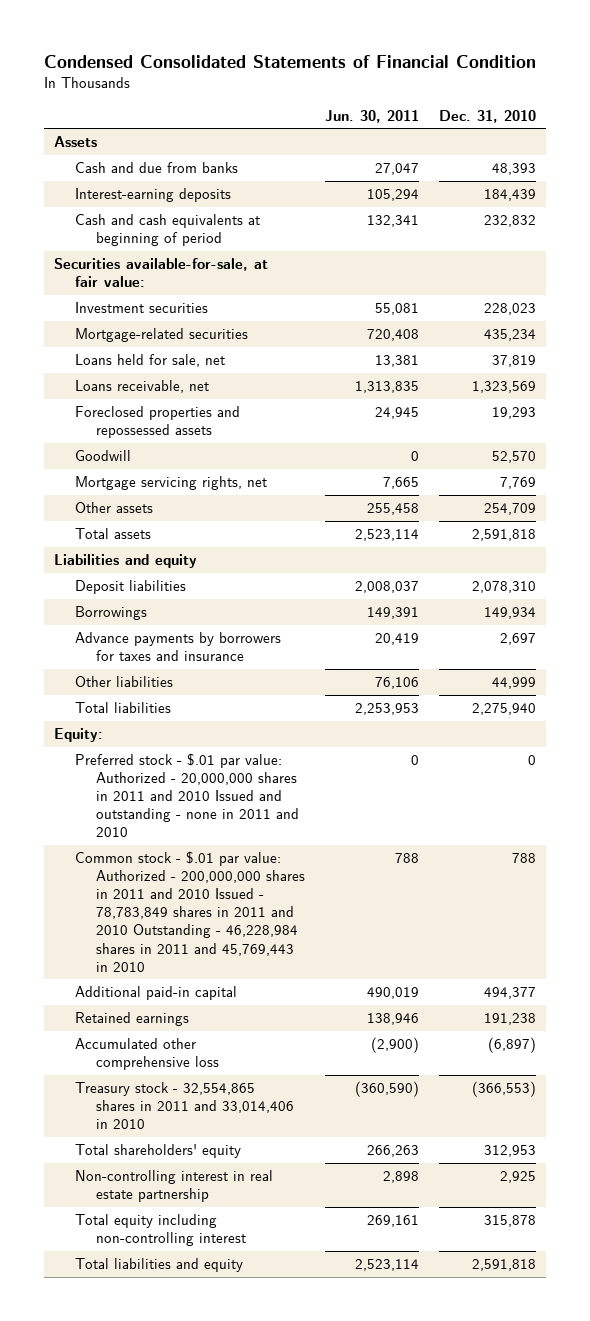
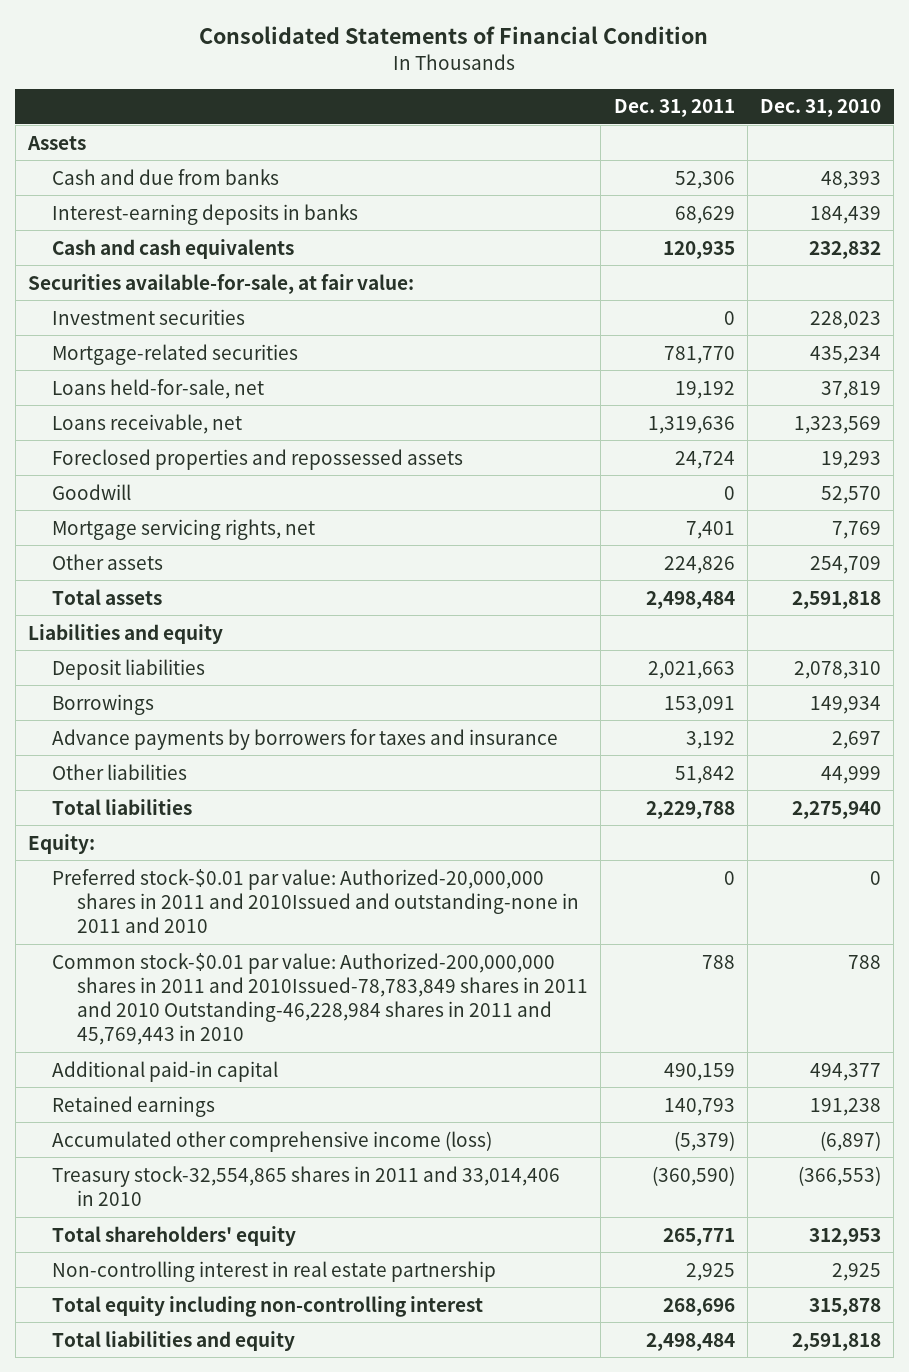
[44,54,537,68] Condensed Consolidated Statements of Financial Condition -> [199,26,709,45] Consolidated Statements of Financial Condition
[325,109,420,123] Jun. 30, 2011 -> none
none -> [613,99,735,118] Dec. 31, 2011
[75,188,232,203] Interest-earning deposits -> [52,203,359,225] Interest-earning deposits in banks
[75,214,261,247] Cash and cash equivalents at beginning of period -> [52,238,295,259] Cash and cash equivalents
[75,354,226,368] Loans held for sale, net -> [52,378,265,399] Loans held-for-sale, net
[75,753,300,838] Preferred stock - $.01 par value: Authorized - 20,000,000 shares in 2011 and 2010 Issued and outstanding - none in 2011 and 2010 -> [52,868,580,934] Preferred stock-$0.01 par value: Authorized-20,000,000 shares in 2011 and 2010Issued and outstanding-none in 2011 and 2010
[75,851,306,972] Common stock - $.01 par value: Authorized - 200,000,000 shares in 2011 and 2010 Issued - 78,783,849 shares in 2011 and 2010 Outstanding - 46,228,984 shares in 2011 and 45,769,443 in 2010 -> [52,952,589,1046] Common stock-$0.01 par value: Authorized-200,000,000 shares in 2011 and 2010Issued-78,783,849 shares in 2011 and 2010 Outstanding-46,228,984 shares in 2011 and 45,769,443 in 2010
[75,1038,220,1071] Accumulated other comprehensive loss -> [52,1130,493,1152] Accumulated other comprehensive income (loss)
[75,1082,295,1130] Treasury stock - 32,554,865 shares in 2011 and 33,014,406 in 2010 -> [52,1165,561,1206] Treasury stock-32,554,865 shares in 2011 and 33,014,406 in 2010

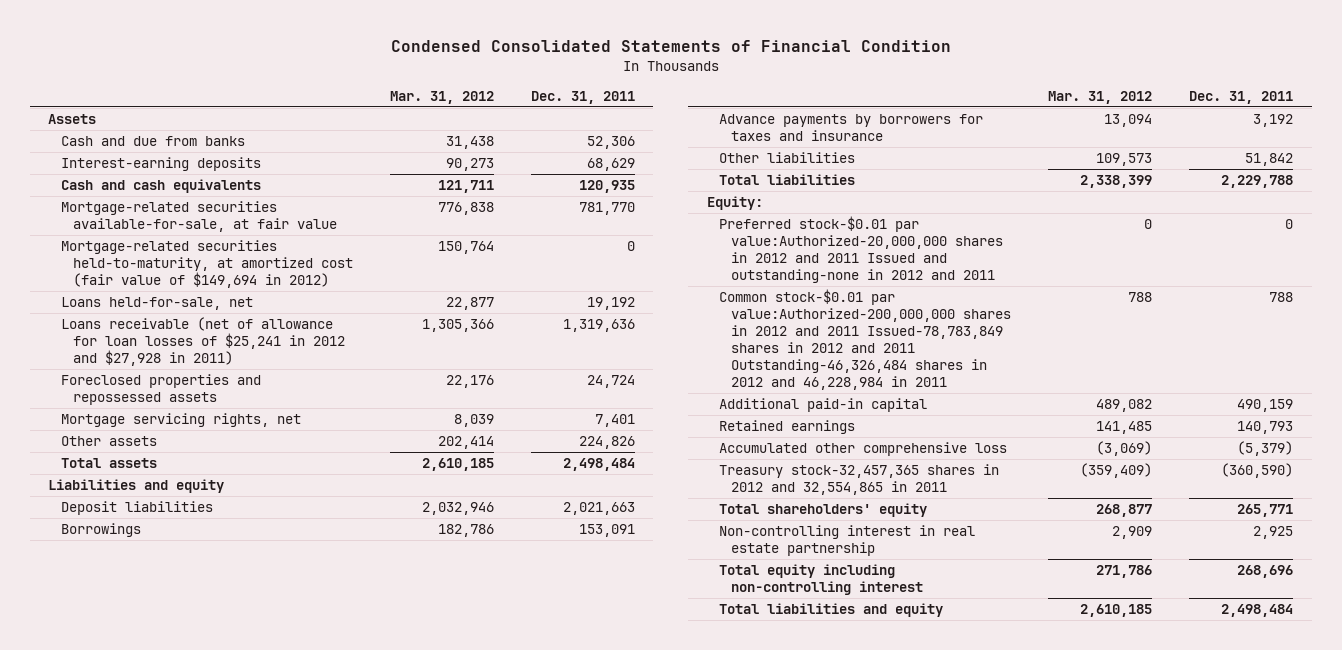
[199,26,709,45] Consolidated Statements of Financial Condition -> [390,39,951,52] Condensed Consolidated Statements of Financial Condition
[760,99,882,118] Dec. 31, 2010 -> none
none -> [389,90,494,104] Mar. 31, 2012
[52,203,359,225] Interest-earning deposits in banks -> [60,157,261,172] Interest-earning deposits
[27,273,414,294] Securities available-for-sale, at fair value: -> none
[52,308,246,325] Investment securities -> none
[52,343,299,365] Mortgage-related securities -> [60,201,337,232] Mortgage-related securities available-for-sale, at fair value
none -> [60,240,353,288] Mortgage-related securities held-to-maturity, at amortized cost (fair value of $149,694 in 2012)
[52,413,243,434] Loans receivable, net -> [60,317,345,366] Loans receivable (net of allowance for loan losses of $25,241 in 2012 and $27,928 in 2011)
[52,483,132,500] Goodwill -> none
[52,868,580,934] Preferred stock-$0.01 par value: Authorized-20,000,000 shares in 2011 and 2010Issued and outstanding-none in 2011 and 2010 -> [719,216,1004,283] Preferred stock-$0.01 par value:Authorized-20,000,000 shares in 2012 and 2011 Issued and outstanding-none in 2012 and 2011
[52,952,589,1046] Common stock-$0.01 par value: Authorized-200,000,000 shares in 2011 and 2010Issued-78,783,849 shares in 2011 and 2010 Outstanding-46,228,984 shares in 2011 and 45,769,443 in 2010 -> [719,289,1012,390] Common stock-$0.01 par value:Authorized-200,000,000 shares in 2012 and 2011 Issued-78,783,849 shares in 2012 and 2011 Outstanding-46,326,484 shares in 2012 and 46,228,984 in 2011
[52,1130,493,1152] Accumulated other comprehensive income (loss) -> [719,442,1008,457] Accumulated other comprehensive loss
[52,1165,561,1206] Treasury stock-32,554,865 shares in 2011 and 33,014,406 in 2010 -> [719,464,1000,495] Treasury stock-32,457,365 shares in 2012 and 32,554,865 in 2011

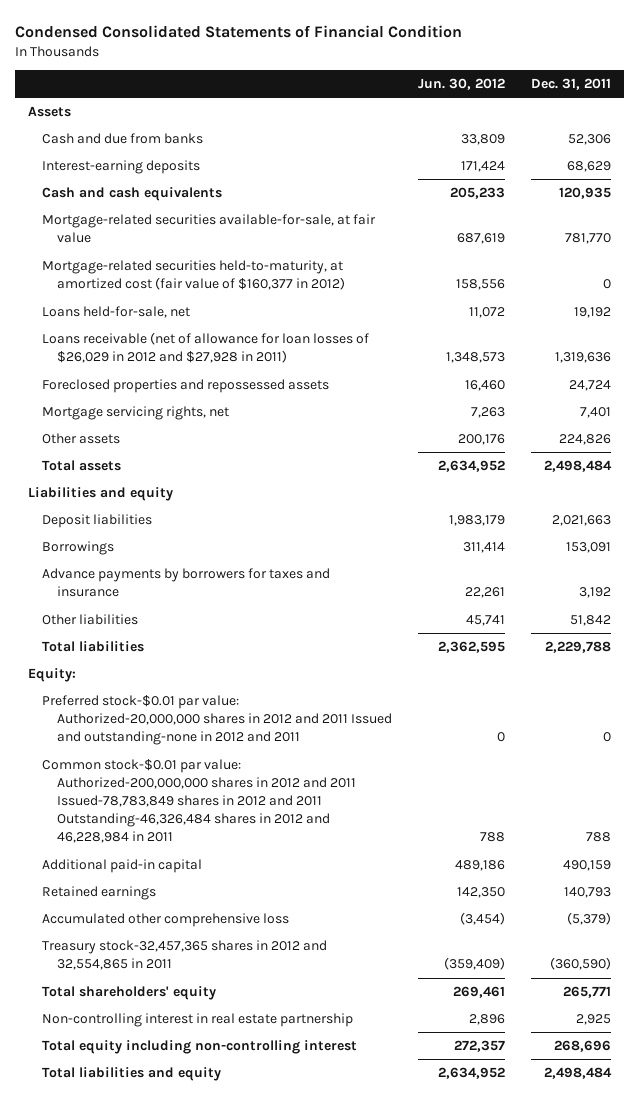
[389,90,494,104] Mar. 31, 2012 -> none
none -> [417,77,505,90] Jun. 30, 2012
[60,240,353,288] Mortgage-related securities held-to-maturity, at amortized cost (fair value of $149,694 in 2012) -> [42,260,345,291] Mortgage-related securities held-to-maturity, at amortized cost (fair value of $160,377 in 2012)
[60,317,345,366] Loans receivable (net of allowance for loan losses of $25,241 in 2012 and $27,928 in 2011) -> [42,332,370,364] Loans receivable (net of allowance for loan losses of $26,029 in 2012 and $27,928 in 2011)
[719,216,1004,283] Preferred stock-$0.01 par value:Authorized-20,000,000 shares in 2012 and 2011 Issued and outstanding-none in 2012 and 2011 -> [42,695,392,746] Preferred stock-$0.01 par value: Authorized-20,000,000 shares in 2012 and 2011 Issued and outstanding-none in 2012 and 2011
[719,289,1012,390] Common stock-$0.01 par value:Authorized-200,000,000 shares in 2012 and 2011 Issued-78,783,849 shares in 2012 and 2011 Outstanding-46,326,484 shares in 2012 and 46,228,984 in 2011 -> [42,759,356,844] Common stock-$0.01 par value: Authorized-200,000,000 shares in 2012 and 2011 Issued-78,783,849 shares in 2012 and 2011 Outstanding-46,326,484 shares in 2012 and 46,228,984 in 2011

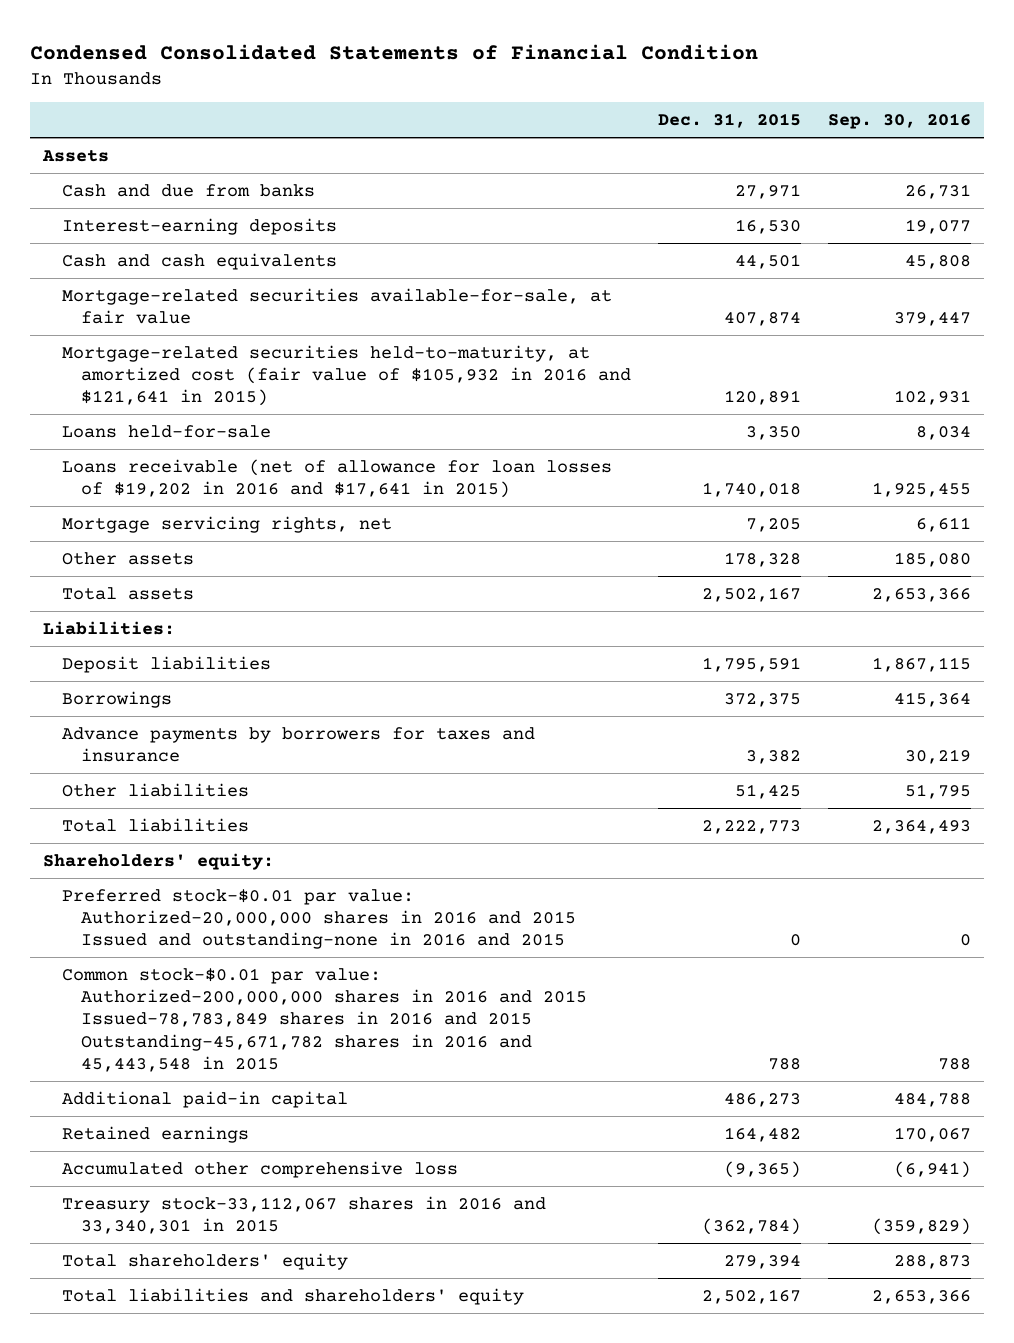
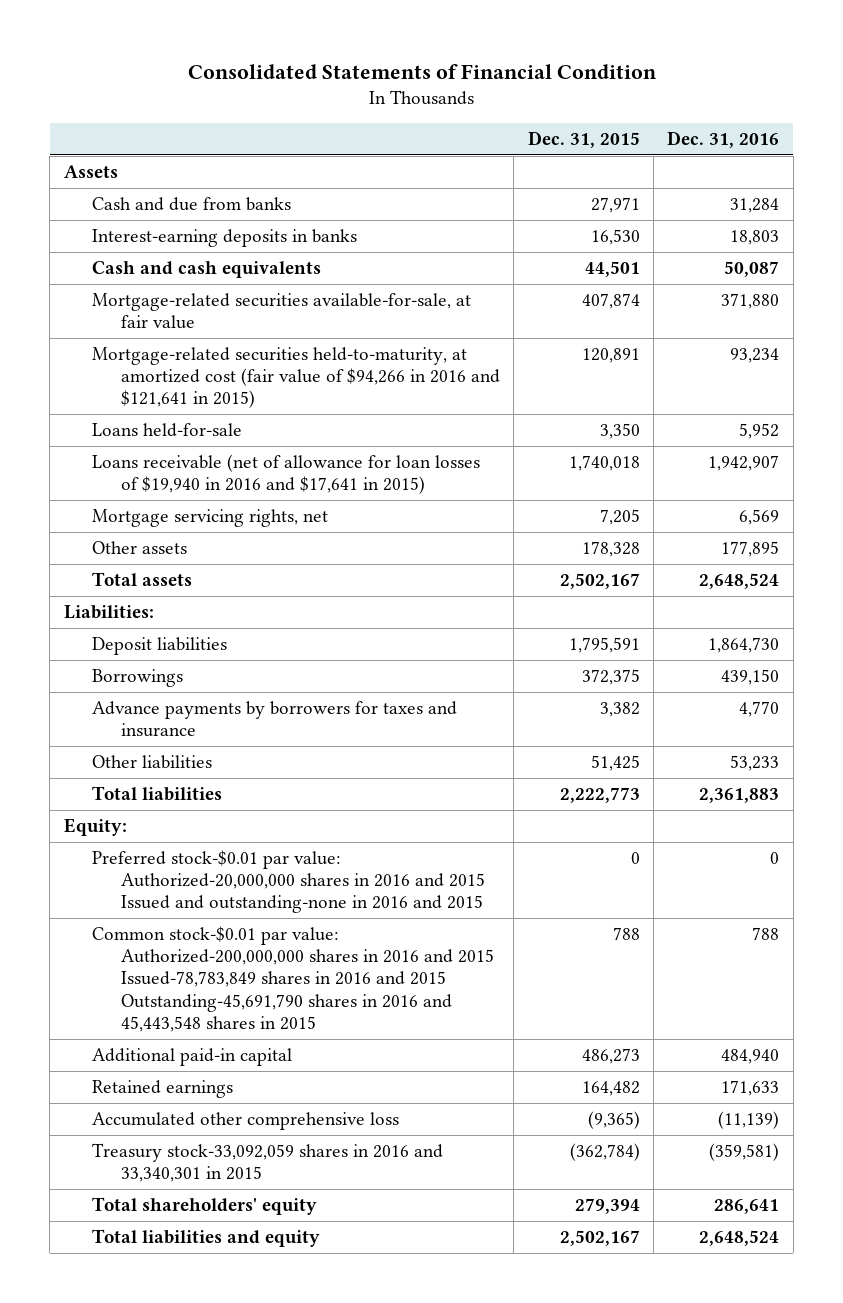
[29,43,758,60] Condensed Consolidated Statements of Financial Condition -> [187,64,657,80] Consolidated Statements of Financial Condition
[827,113,971,130] Sep. 30, 2016 -> none
none -> [667,131,780,149] Dec. 31, 2016
[62,217,338,235] Interest-earning deposits -> [92,229,358,248] Interest-earning deposits in banks
[62,344,632,407] Mortgage-related securities held-to-maturity, at amortized cost (fair value of $105,932 in 2016 and $121,641 in 2015) -> [92,347,500,409] Mortgage-related securities held-to-maturity, at amortized cost (fair value of $94,266 in 2016 and $121,641 in 2015)
[62,458,613,499] Loans receivable (net of allowance for loan losses of $19,202 in 2016 and $17,641 in 2015) -> [92,454,481,495] Loans receivable (net of allowance for loan losses of $19,940 in 2016 and $17,641 in 2015)
[43,852,275,870] Shareholders' equity: -> [63,818,127,837] Equity:
[62,967,588,1073] Common stock-$0.01 par value: Authorized-200,000,000 shares in 2016 and 2015 Issued-78,783,849 shares in 2016 and 2015 Outstanding-45,671,782 shares in 2016 and 45,443,548 in 2015 -> [92,926,494,1032] Common stock-$0.01 par value: Authorized-200,000,000 shares in 2016 and 2015 Issued-78,783,849 shares in 2016 and 2015 Outstanding-45,691,790 shares in 2016 and 45,443,548 shares in 2015
[62,1195,547,1235] Treasury stock-33,112,067 shares in 2016 and 33,340,301 in 2015 -> [92,1143,444,1183] Treasury stock-33,092,059 shares in 2016 and 33,340,301 in 2015
[62,1287,525,1305] Total liabilities and shareholders' equity -> [92,1229,321,1248] Total liabilities and equity

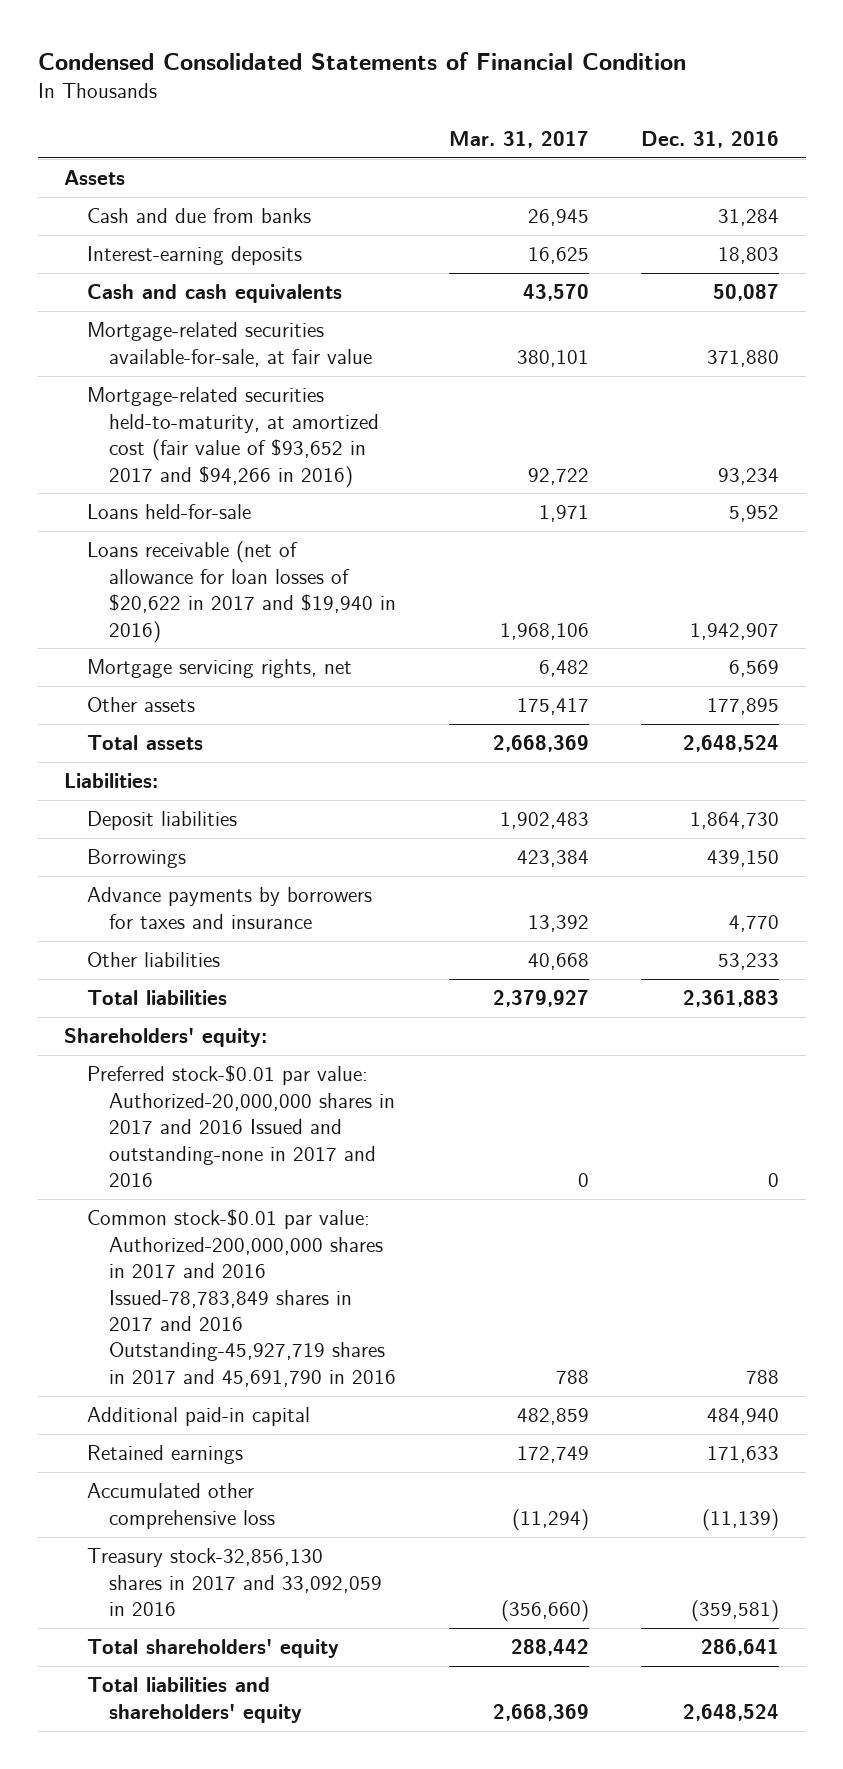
[187,64,657,80] Consolidated Statements of Financial Condition -> [37,52,686,71] Condensed Consolidated Statements of Financial Condition
[527,131,640,149] Dec. 31, 2015 -> none
none -> [448,130,589,148] Mar. 31, 2017
[92,229,358,248] Interest-earning deposits in banks -> [86,246,302,266] Interest-earning deposits
[92,347,500,409] Mortgage-related securities held-to-maturity, at amortized cost (fair value of $94,266 in 2016 and $121,641 in 2015) -> [86,387,380,488] Mortgage-related securities held-to-maturity, at amortized cost (fair value of $93,652 in 2017 and $94,266 in 2016)
[92,454,481,495] Loans receivable (net of allowance for loan losses of $19,940 in 2016 and $17,641 in 2015) -> [86,541,397,643] Loans receivable (net of allowance for loan losses of $20,622 in 2017 and $19,940 in 2016)
[63,818,127,837] Equity: -> [63,1028,267,1048] Shareholders' equity:
[92,850,485,914] Preferred stock-$0.01 par value: Authorized-20,000,000 shares in 2016 and 2015 Issued and outstanding-none in 2016 and 2015 -> [86,1065,396,1188] Preferred stock-$0.01 par value: Authorized-20,000,000 shares in 2017 and 2016 Issued and outstanding-none in 2017 and 2016
[92,926,494,1032] Common stock-$0.01 par value: Authorized-200,000,000 shares in 2016 and 2015 Issued-78,783,849 shares in 2016 and 2015 Outstanding-45,691,790 shares in 2016 and 45,443,548 shares in 2015 -> [86,1209,397,1387] Common stock-$0.01 par value: Authorized-200,000,000 shares in 2017 and 2016 Issued-78,783,849 shares in 2017 and 2016 Outstanding-45,927,719 shares in 2017 and 45,691,790 in 2016
[92,1143,444,1183] Treasury stock-33,092,059 shares in 2016 and 33,340,301 in 2015 -> [86,1548,383,1617] Treasury stock-32,856,130 shares in 2017 and 33,092,059 in 2016
[92,1229,321,1248] Total liabilities and equity -> [86,1677,303,1723] Total liabilities and shareholders' equity

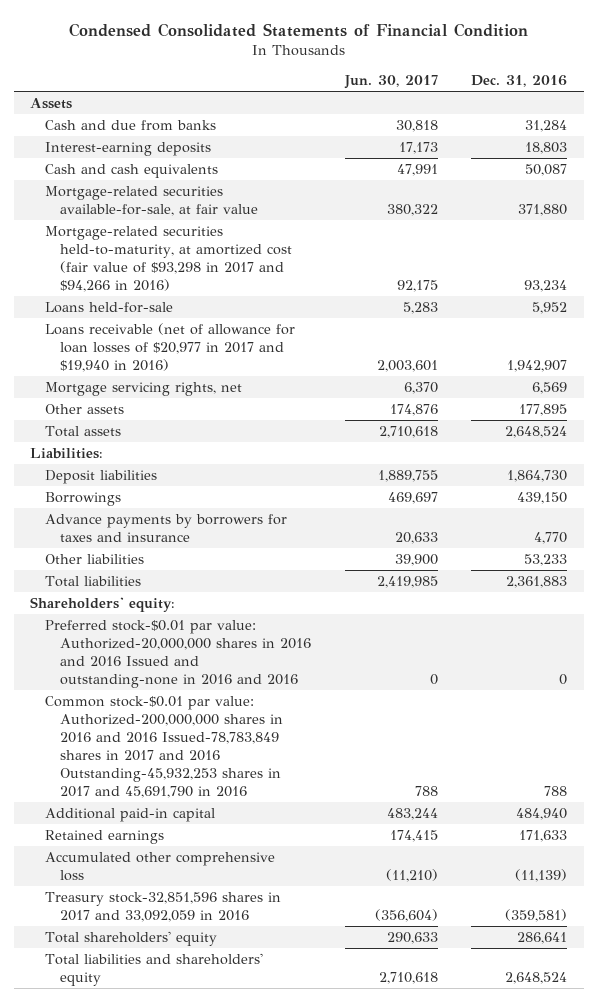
[448,130,589,148] Mar. 31, 2017 -> none
none -> [343,75,438,90] Jun. 30, 2017
[86,387,380,488] Mortgage-related securities held-to-maturity, at amortized cost (fair value of $93,652 in 2017 and $94,266 in 2016) -> [45,225,293,292] Mortgage-related securities held-to-maturity, at amortized cost (fair value of $93,298 in 2017 and $94,266 in 2016)
[86,541,397,643] Loans receivable (net of allowance for loan losses of $20,622 in 2017 and $19,940 in 2016) -> [45,322,296,372] Loans receivable (net of allowance for loan losses of $20,977 in 2017 and $19,940 in 2016)
[86,1065,396,1188] Preferred stock-$0.01 par value: Authorized-20,000,000 shares in 2017 and 2016 Issued and outstanding-none in 2017 and 2016 -> [45,619,312,688] Preferred stock-$0.01 par value: Authorized-20,000,000 shares in 2016 and 2016 Issued and outstanding-none in 2016 and 2016
[86,1209,397,1387] Common stock-$0.01 par value: Authorized-200,000,000 shares in 2017 and 2016 Issued-78,783,849 shares in 2017 and 2016 Outstanding-45,927,719 shares in 2017 and 45,691,790 in 2016 -> [45,695,284,798] Common stock-$0.01 par value: Authorized-200,000,000 shares in 2016 and 2016 Issued-78,783,849 shares in 2017 and 2016 Outstanding-45,932,253 shares in 2017 and 45,691,790 in 2016
[86,1548,383,1617] Treasury stock-32,856,130 shares in 2017 and 33,092,059 in 2016 -> [45,891,282,922] Treasury stock-32,851,596 shares in 2017 and 33,092,059 in 2016

